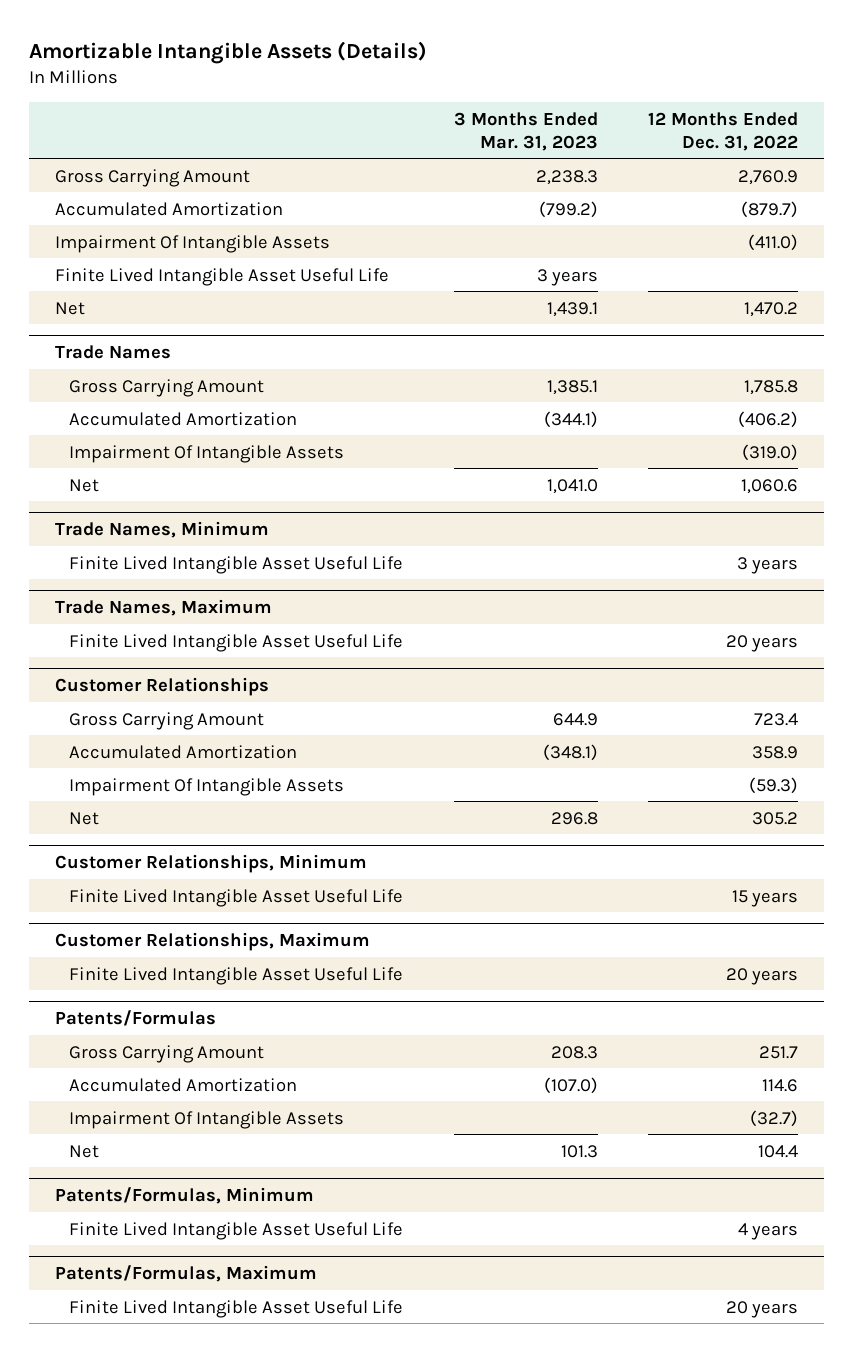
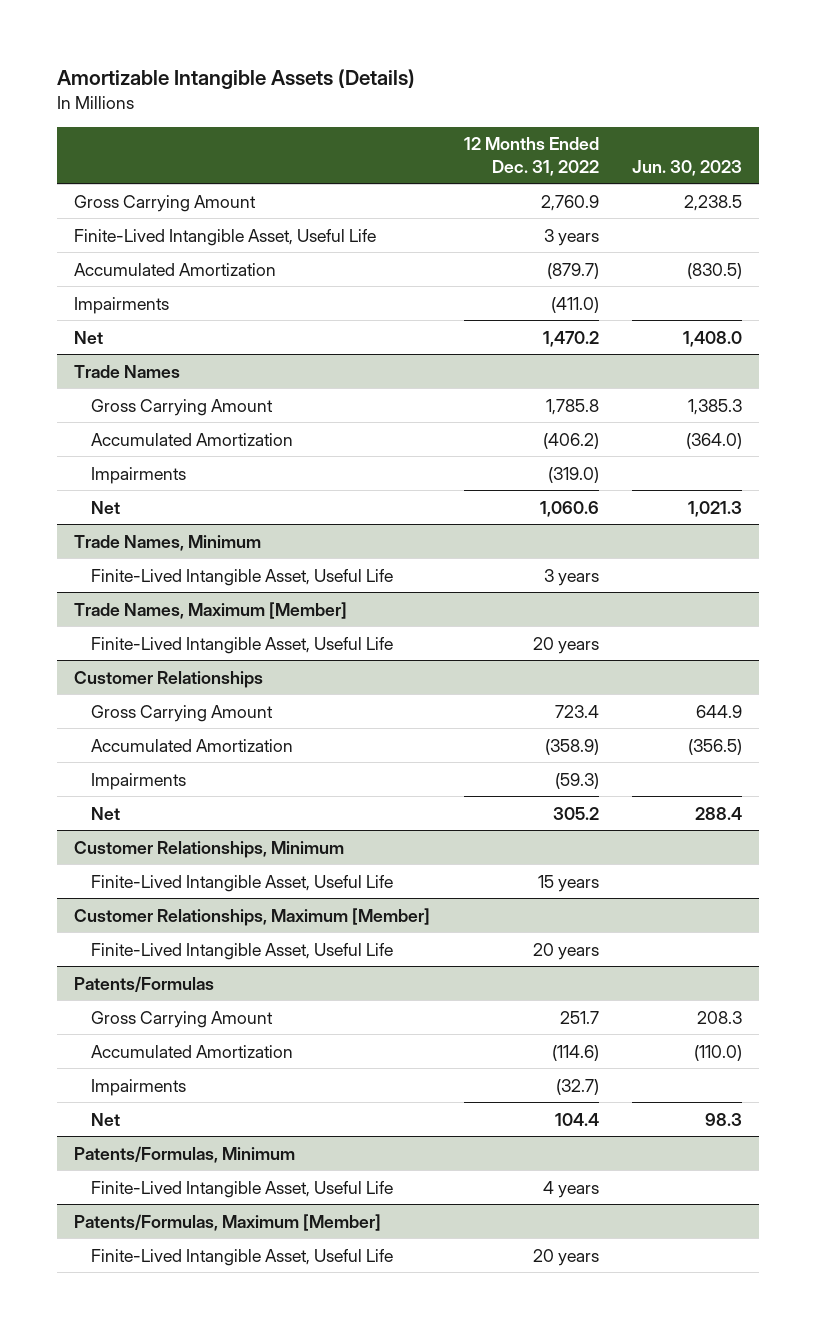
[453,111,598,151] 3 Months Ended Mar. 31, 2023 -> none
none -> [631,159,742,176] Jun. 30, 2023
none -> [74,228,377,246] Finite-Lived Intangible Asset, Useful Life
[54,267,389,286] Finite Lived Intangible Asset Useful Life -> none
[54,234,330,253] Impairment Of Intangible Assets -> [74,296,170,314] Impairments
[69,444,345,463] Impairment Of Intangible Assets -> [90,466,186,484] Impairments
[69,555,404,574] Finite Lived Intangible Asset Useful Life -> [90,568,393,586] Finite-Lived Intangible Asset, Useful Life
[54,598,272,616] Trade Names, Maximum -> [74,601,348,619] Trade Names, Maximum [Member]
[69,633,404,652] Finite Lived Intangible Asset Useful Life -> [90,636,393,654] Finite-Lived Intangible Asset, Useful Life
[752,745,799,759] 358.9 -> [544,738,599,755] (358.9)
[69,777,345,796] Impairment Of Intangible Assets -> [90,772,186,790] Impairments
[69,888,404,907] Finite Lived Intangible Asset Useful Life -> [90,874,393,892] Finite-Lived Intangible Asset, Useful Life
[54,931,370,951] Customer Relationships, Maximum -> [74,907,431,926] Customer Relationships, Maximum [Member]
[69,966,404,985] Finite Lived Intangible Asset Useful Life -> [90,942,393,960] Finite-Lived Intangible Asset, Useful Life
[762,1078,799,1092] 114.6 -> [551,1044,599,1061] (114.6)
[69,1110,345,1129] Impairment Of Intangible Assets -> [90,1078,186,1096] Impairments
[69,1221,404,1240] Finite Lived Intangible Asset Useful Life -> [90,1180,393,1198] Finite-Lived Intangible Asset, Useful Life
[54,1264,317,1282] Patents/Formulas, Maximum -> [74,1213,382,1231] Patents/Formulas, Maximum [Member]
[69,1299,404,1318] Finite Lived Intangible Asset Useful Life -> [90,1248,393,1266] Finite-Lived Intangible Asset, Useful Life

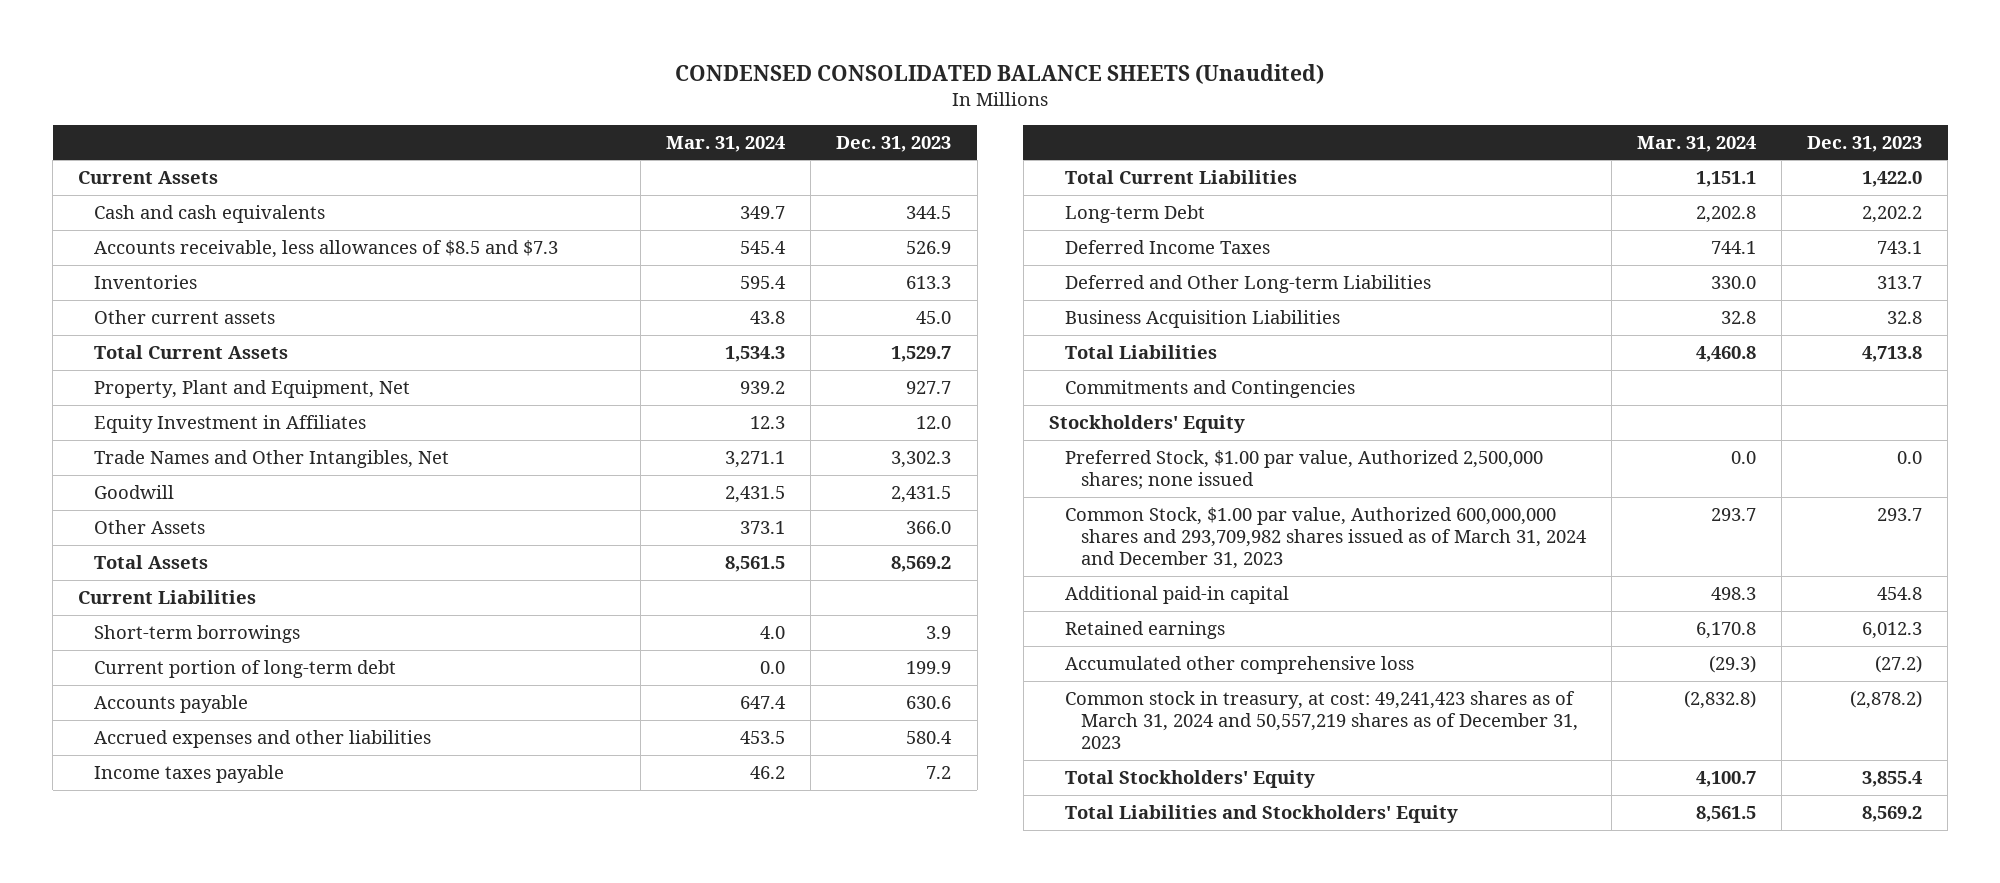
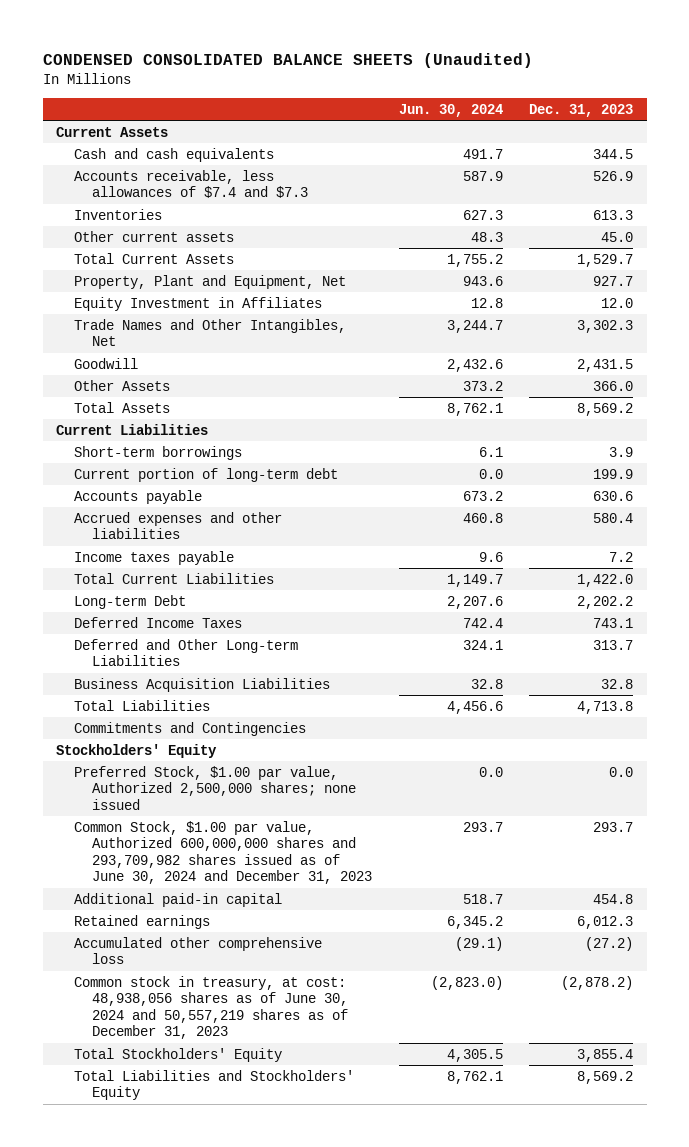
[666,135,786,152] Mar. 31, 2024 -> none
none -> [398,103,503,117] Jun. 30, 2024
[94,239,559,258] Accounts receivable, less allowances of $8.5 and $7.3 -> [74,169,309,199] Accounts receivable, less allowances of $7.4 and $7.3
[1064,506,1587,570] Common Stock, $1.00 par value, Authorized 600,000,000 shares and 293,709,982 shares issued as of March 31, 2024 and December 31, 2023 -> [74,820,373,885] Common Stock, $1.00 par value, Authorized 600,000,000 shares and 293,709,982 shares issued as of June 30, 2024 and December 31, 2023
[1064,690,1578,750] Common stock in treasury, at cost: 49,241,423 shares as of March 31, 2024 and 50,557,219 shares as of December 31, 2023 -> [74,975,349,1040] Common stock in treasury, at cost: 48,938,056 shares as of June 30, 2024 and 50,557,219 shares as of December 31, 2023

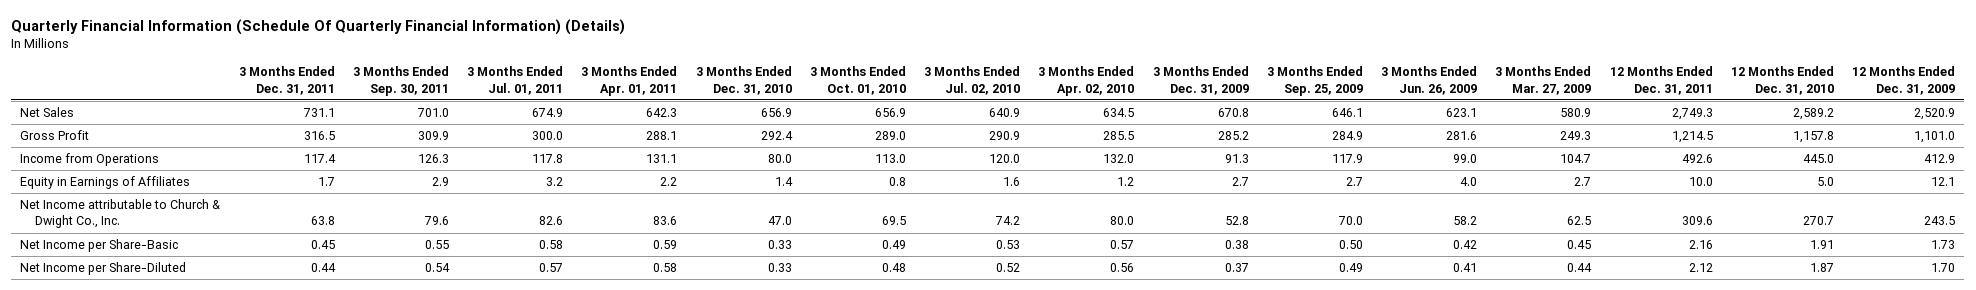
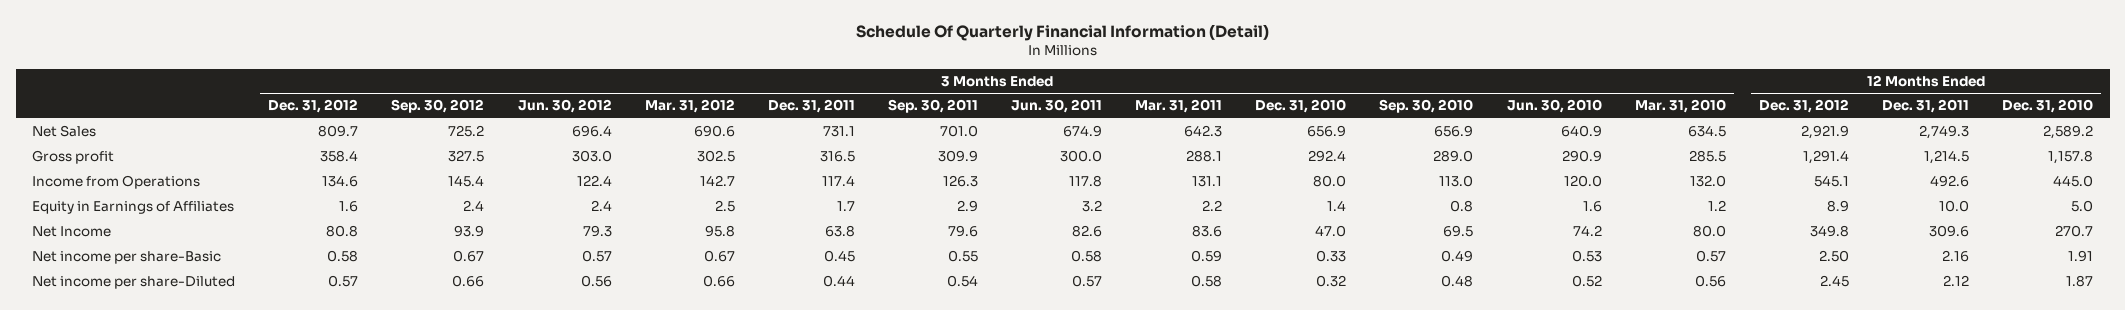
[11,18,626,35] Quarterly Financial Information (Schedule Of Quarterly Financial Information) (Details) -> [855,23,1269,41] Schedule Of Quarterly Financial Information (Detail)
[467,66,564,95] 3 Months Ended Jul. 01, 2011 -> none
[581,66,678,96] 3 Months Ended Apr. 01, 2011 -> none
[809,66,906,95] 3 Months Ended Oct. 01, 2010 -> none
[924,66,1021,95] 3 Months Ended Jul. 02, 2010 -> none
[1038,66,1135,96] 3 Months Ended Apr. 02, 2010 -> none
[1152,66,1249,95] 3 Months Ended Dec. 31, 2009 -> none
[1266,66,1363,96] 3 Months Ended Sep. 25, 2009 -> none
[1381,66,1478,95] 3 Months Ended Jun. 26, 2009 -> none
[1495,66,1592,95] 3 Months Ended Mar. 27, 2009 -> none
[1852,66,1956,95] 12 Months Ended Dec. 31, 2009 -> none
none -> [268,99,359,114] Dec. 31, 2012
none -> [391,99,485,114] Sep. 30, 2012
none -> [517,99,612,114] Jun. 30, 2012
none -> [644,99,735,114] Mar. 31, 2012
none -> [1011,99,1103,114] Jun. 30, 2011
none -> [1135,99,1223,114] Mar. 31, 2011
none -> [1379,99,1474,114] Sep. 30, 2010
none -> [1506,99,1602,114] Jun. 30, 2010
none -> [1634,99,1726,114] Mar. 31, 2010
none -> [1758,99,1849,114] Dec. 31, 2012
[20,130,90,141] Gross Profit -> [32,150,115,165] Gross profit
[20,199,221,229] Net Income attributable to Church & Dwight Co., Inc. -> [32,226,112,238] Net Income
[20,239,179,253] Net Income per Share-Basic -> [32,251,222,265] Net income per share-Basic
[20,262,187,276] Net Income per Share-Diluted -> [32,276,236,290] Net income per share-Diluted
[767,263,792,273] 0.33 -> [1316,275,1347,288] 0.32

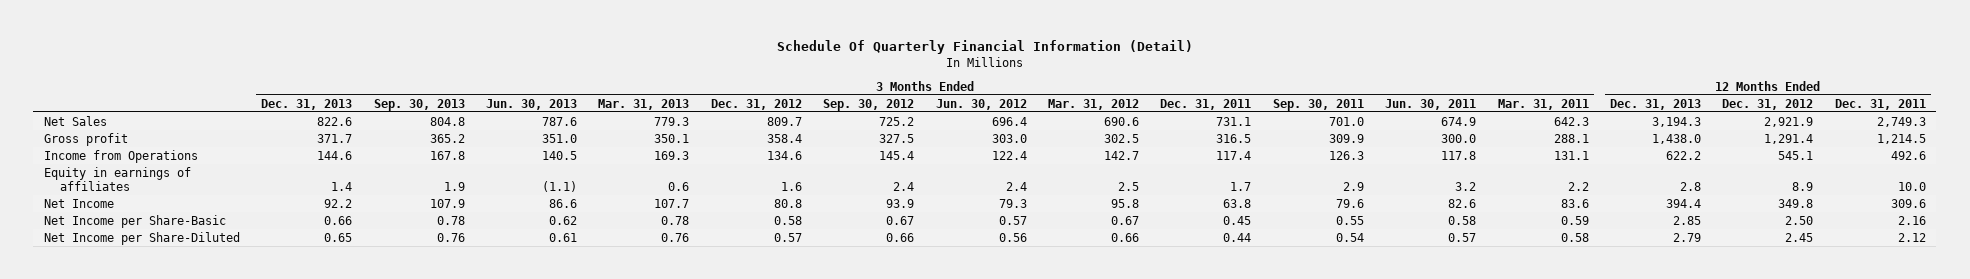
[1255,99,1347,114] Dec. 31, 2010 -> none
[1379,99,1474,114] Sep. 30, 2010 -> none
[1506,99,1602,114] Jun. 30, 2010 -> none
[1634,99,1726,114] Mar. 31, 2010 -> none
[2002,99,2094,114] Dec. 31, 2010 -> none
none -> [261,98,353,110] Dec. 31, 2013
none -> [373,98,465,111] Sep. 30, 2013
none -> [486,98,578,110] Jun. 30, 2013
none -> [598,98,690,110] Mar. 31, 2013
none -> [1609,98,1701,110] Dec. 31, 2013
[32,201,235,215] Equity in Earnings of Affiliates -> [43,166,191,191] Equity in earnings of affiliates
[32,251,222,265] Net income per share-Basic -> [43,214,226,228] Net Income per Share-Basic
[32,276,236,290] Net income per share-Diluted -> [43,231,240,245] Net Income per Share-Diluted

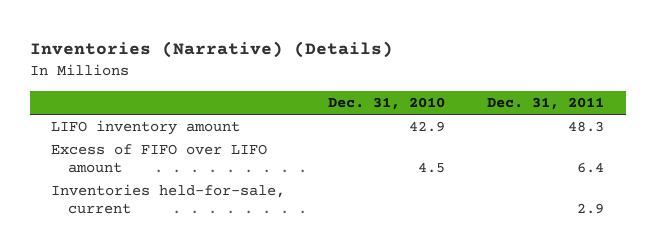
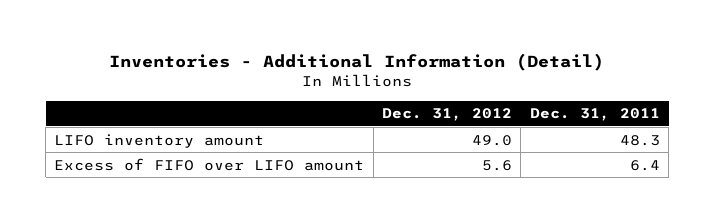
[29,41,393,59] Inventories (Narrative) (Details) -> [109,53,605,72] Inventories - Additional Information (Detail)
[327,97,445,111] Dec. 31, 2010 -> none
none -> [382,108,513,122] Dec. 31, 2012
[51,184,286,215] Inventories held-for-sale, current -> none

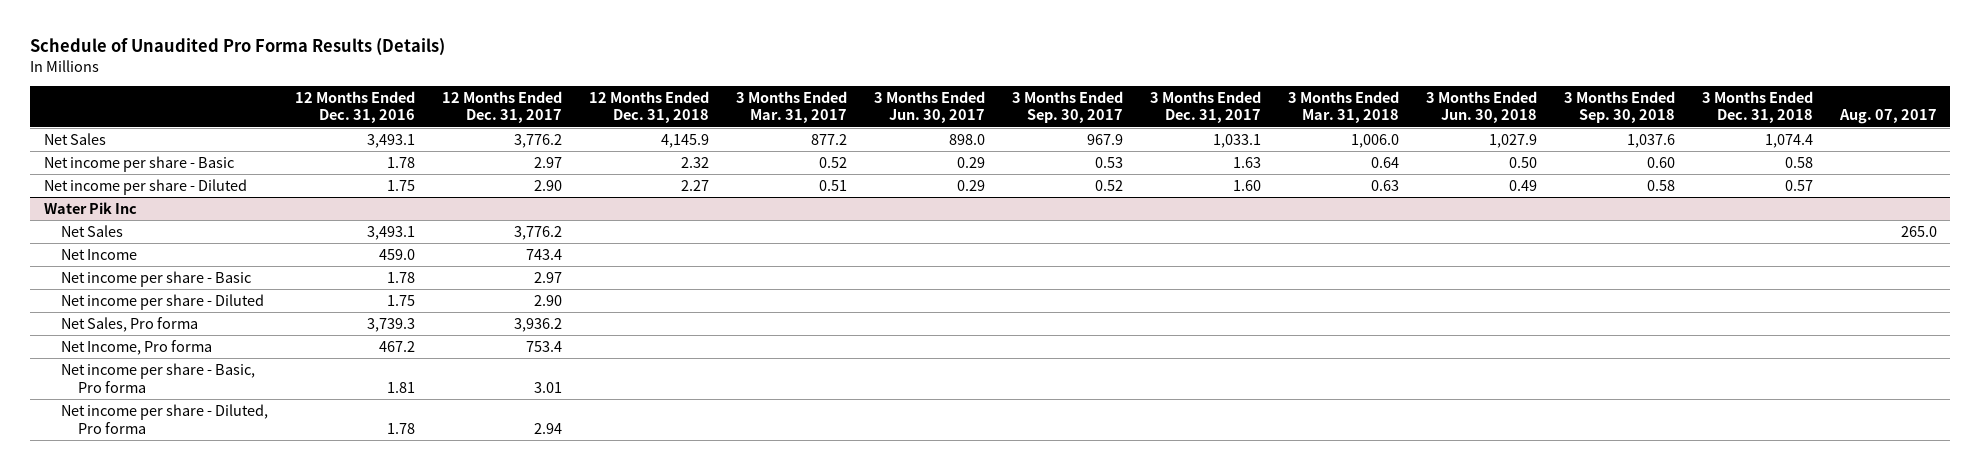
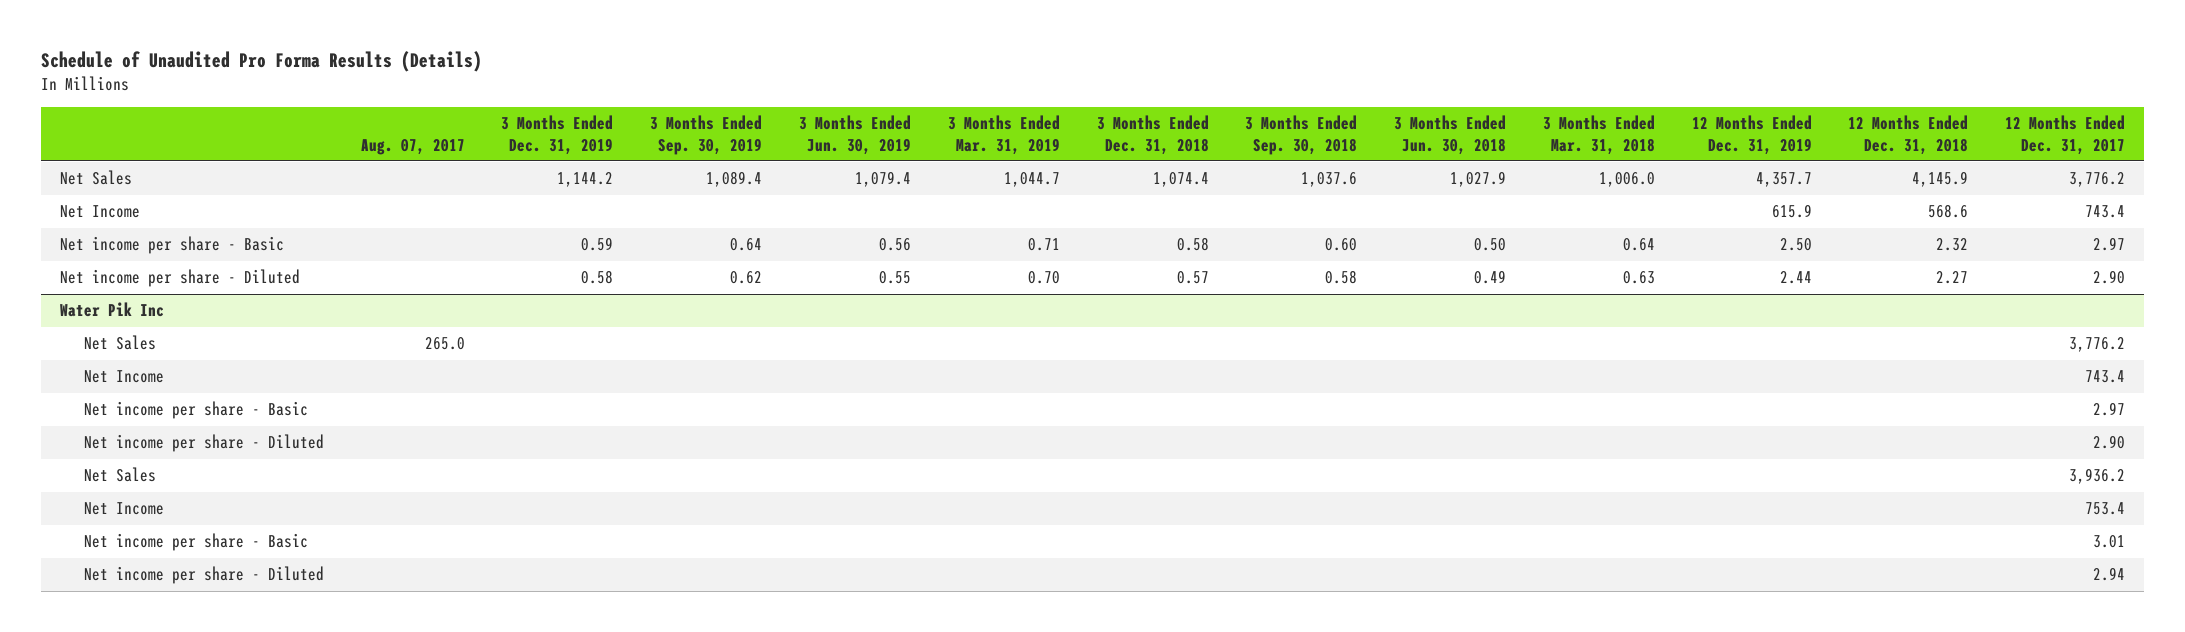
[294,90,415,124] 12 Months Ended Dec. 31, 2016 -> none
[735,90,847,124] 3 Months Ended Mar. 31, 2017 -> none
[873,90,985,124] 3 Months Ended Jun. 30, 2017 -> none
[1011,90,1123,124] 3 Months Ended Sep. 30, 2017 -> none
[1149,90,1261,124] 3 Months Ended Dec. 31, 2017 -> none
none -> [501,115,614,155] 3 Months Ended Dec. 31, 2019
none -> [650,115,763,155] 3 Months Ended Sep. 30, 2019
none -> [798,115,911,155] 3 Months Ended Jun. 30, 2019
none -> [947,115,1060,155] 3 Months Ended Mar. 31, 2019
none -> [1691,115,1812,155] 12 Months Ended Dec. 31, 2019
none -> [59,205,140,219] Net Income
[60,316,198,332] Net Sales, Pro forma -> [83,467,156,483] Net Sales
[60,339,212,355] Net Income, Pro forma -> [83,502,164,516] Net Income
[60,362,255,393] Net income per share - Basic, Pro forma -> [83,533,308,552] Net income per share - Basic
[60,403,268,434] Net income per share - Diluted, Pro forma -> [83,566,324,585] Net income per share - Diluted

